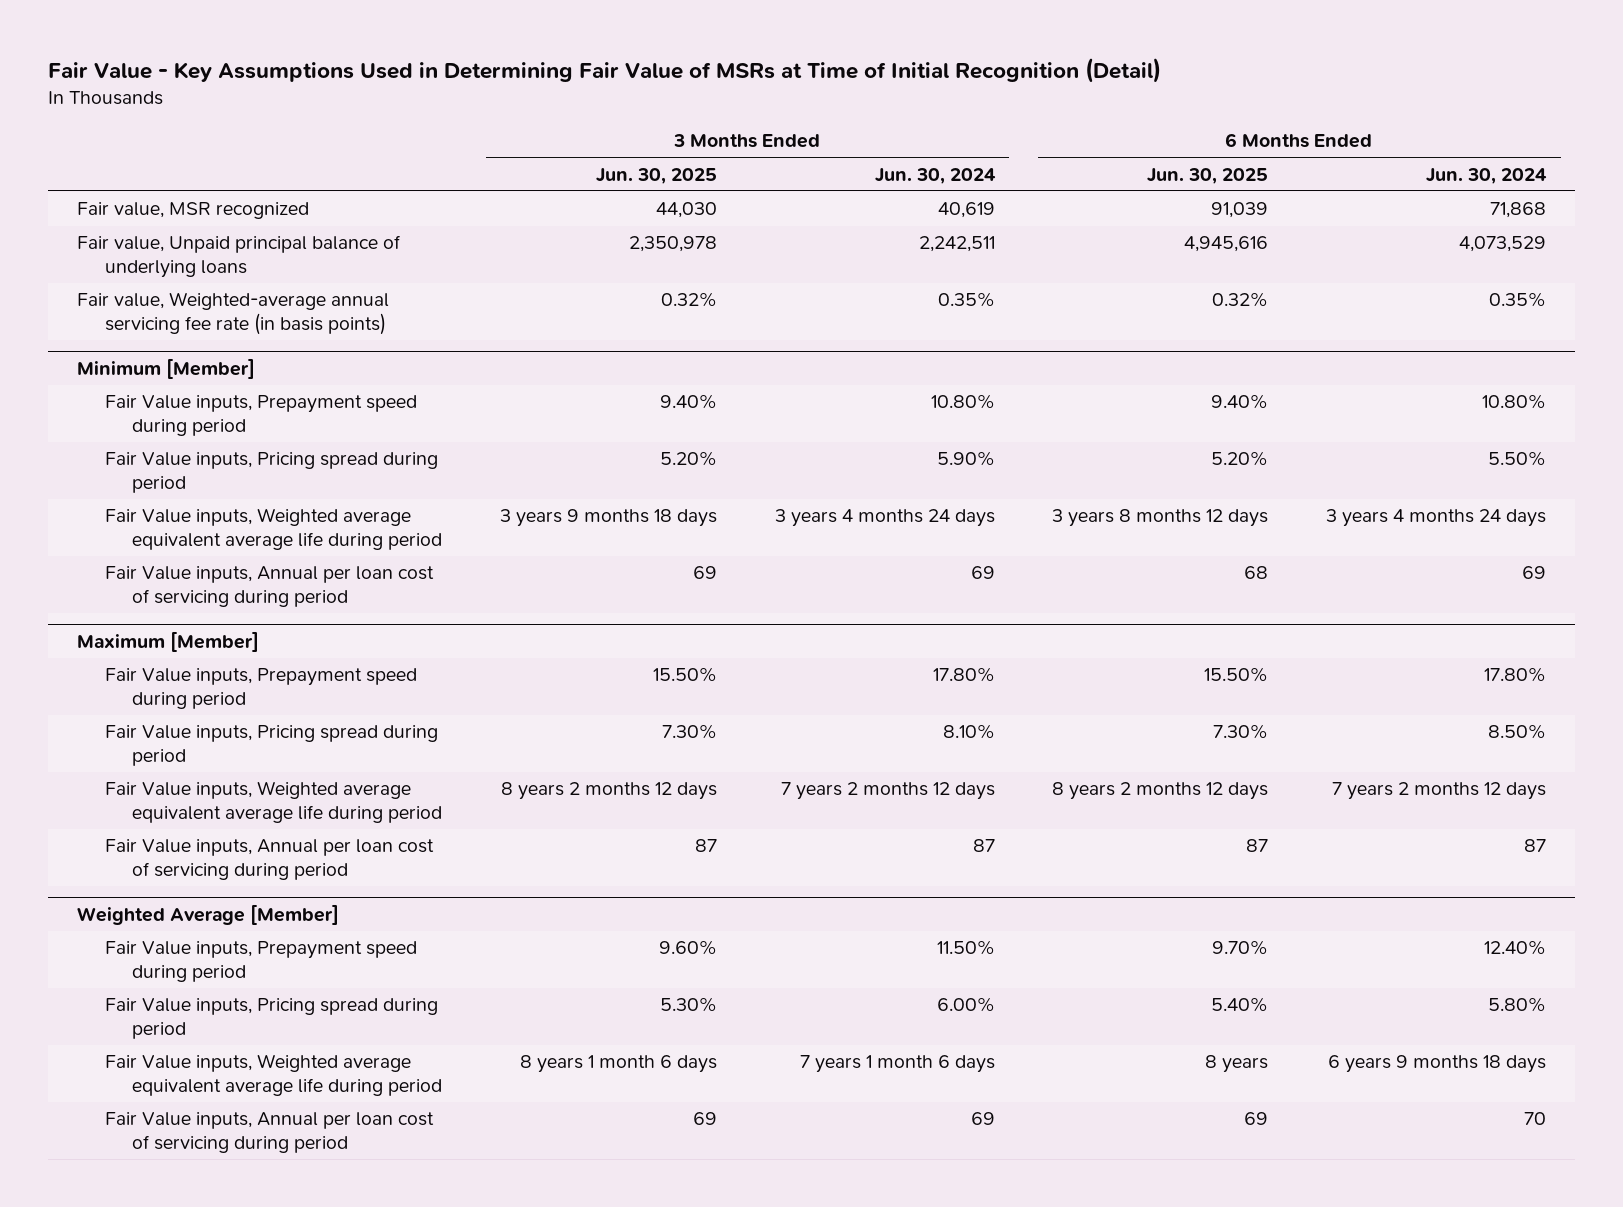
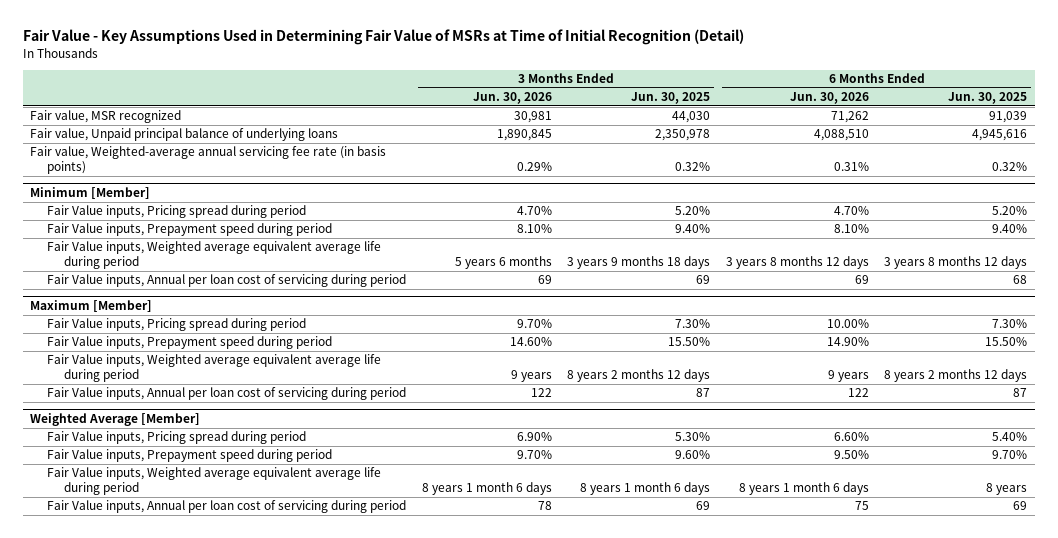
[874,167,996,184] Jun. 30, 2024 -> none
[1426,167,1548,184] Jun. 30, 2024 -> none
none -> [472,92,552,105] Jun. 30, 2026
none -> [789,92,869,105] Jun. 30, 2026
[104,395,417,436] Fair Value inputs, Prepayment speed during period -> [47,223,333,237] Fair Value inputs, Prepayment speed during period
[104,668,417,709] Fair Value inputs, Prepayment speed during period -> [47,336,333,350] Fair Value inputs, Prepayment speed during period
[104,941,417,982] Fair Value inputs, Prepayment speed during period -> [47,449,333,463] Fair Value inputs, Prepayment speed during period

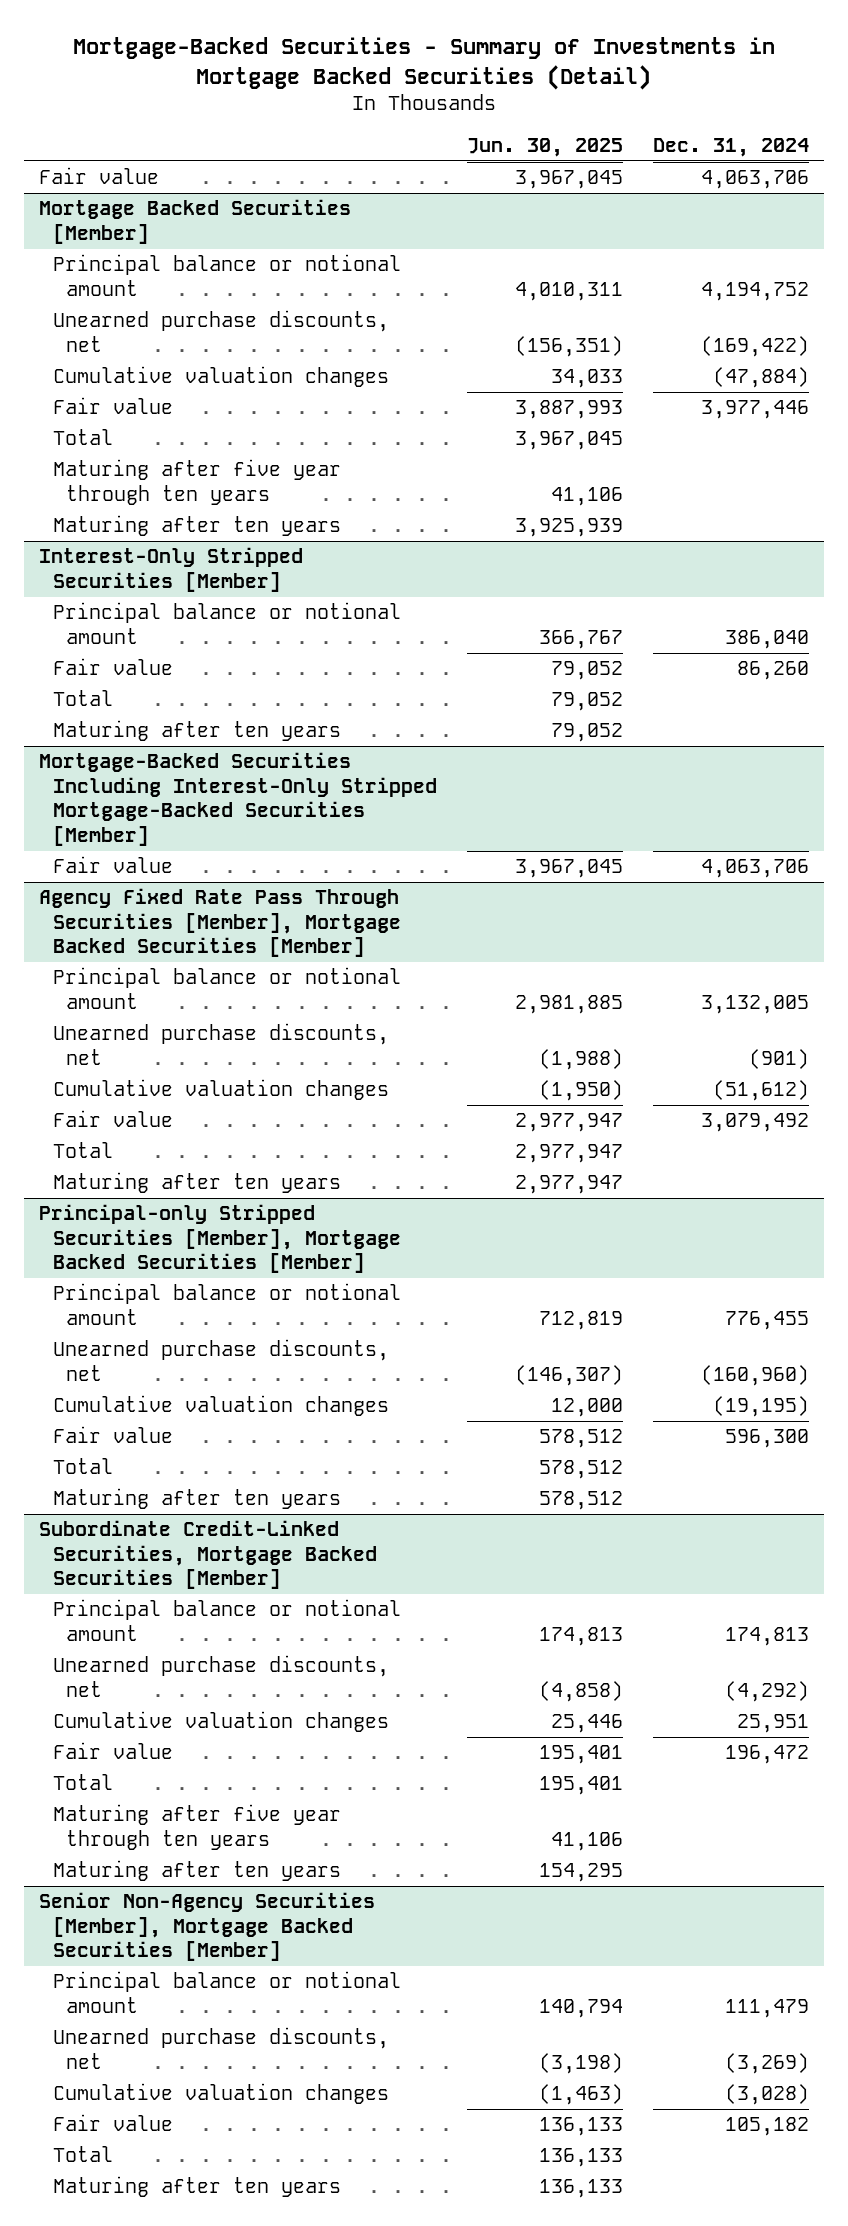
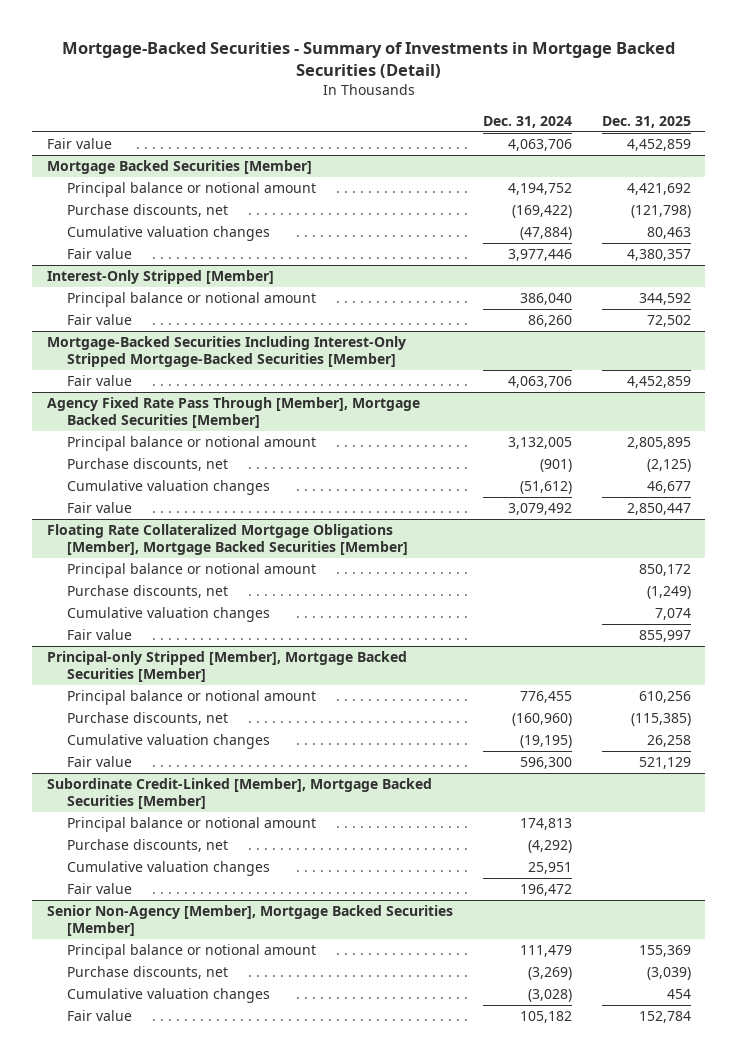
[466,137,623,157] Jun. 30, 2025 -> none
none -> [601,115,691,128] Dec. 31, 2025
[52,310,389,352] Unearned purchase discounts, net -> [66,204,228,218] Purchase discounts, net
[52,429,113,446] Total -> none
[52,459,341,505] Maturing after five year through ten years -> none
[52,515,341,537] Maturing after ten years -> none
[39,547,304,592] Interest-Only Stripped Securities [Member] -> [47,270,275,285] Interest-Only Stripped [Member]
[52,690,113,707] Total -> none
[52,720,341,742] Maturing after ten years -> none
[39,888,401,958] Agency Fixed Rate Pass Through Securities [Member], Mortgage Backed Securities [Member] -> [47,397,421,428] Agency Fixed Rate Pass Through [Member], Mortgage Backed Securities [Member]
[52,1023,389,1065] Unearned purchase discounts, net -> [66,458,228,472] Purchase discounts, net
[52,1142,113,1159] Total -> none
[52,1172,341,1194] Maturing after ten years -> none
none -> [47,524,408,555] Floating Rate Collateralized Mortgage Obligations [Member], Mortgage Backed Securities [Member]
none -> [66,563,316,579] Principal balance or notional amount
none -> [66,585,228,599] Purchase discounts, net
none -> [66,607,270,623] Cumulative valuation changes
none -> [66,629,132,641] Fair value
[39,1204,401,1274] Principal-only Stripped Securities [Member], Mortgage Backed Securities [Member] -> [47,651,408,682] Principal-only Stripped [Member], Mortgage Backed Securities [Member]
[52,1339,389,1381] Unearned purchase discounts, net -> [66,712,228,726] Purchase discounts, net
[52,1458,113,1475] Total -> none
[52,1488,341,1510] Maturing after ten years -> none
[39,1520,377,1590] Subordinate Credit-Linked Securities, Mortgage Backed Securities [Member] -> [47,778,433,809] Subordinate Credit-Linked [Member], Mortgage Backed Securities [Member]
[52,1655,389,1697] Unearned purchase discounts, net -> [66,839,228,853] Purchase discounts, net
[52,1774,113,1791] Total -> none
[52,1804,341,1850] Maturing after five year through ten years -> none
[52,1860,341,1882] Maturing after ten years -> none
[39,1892,376,1962] Senior Non-Agency Securities [Member], Mortgage Backed Securities [Member] -> [47,905,454,936] Senior Non-Agency [Member], Mortgage Backed Securities [Member]
[52,2027,389,2069] Unearned purchase discounts, net -> [66,966,228,980] Purchase discounts, net
[52,2146,113,2163] Total -> none
[52,2176,341,2198] Maturing after ten years -> none

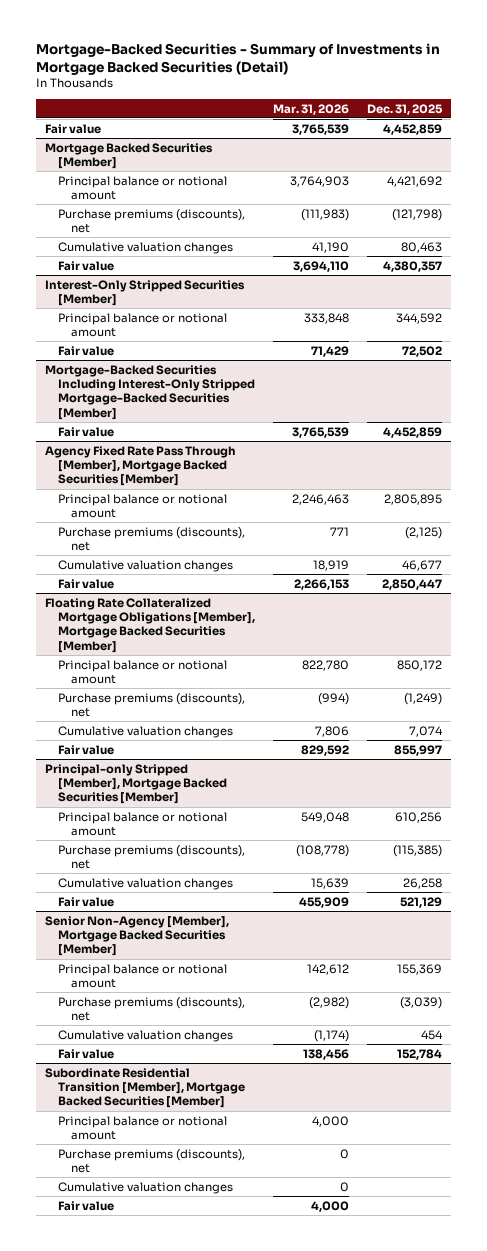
[482,115,572,128] Dec. 31, 2024 -> none
none -> [272,103,349,115] Mar. 31, 2026
[66,204,228,218] Purchase discounts, net -> [57,208,245,234] Purchase premiums (discounts), net
[47,270,275,285] Interest-Only Stripped [Member] -> [44,279,245,307] Interest-Only Stripped Securities [Member]
[66,458,228,472] Purchase discounts, net -> [57,526,245,552] Purchase premiums (discounts), net
[66,585,228,599] Purchase discounts, net -> [57,692,245,718] Purchase premiums (discounts), net
[66,712,228,726] Purchase discounts, net -> [57,844,245,870] Purchase premiums (discounts), net
[47,778,433,809] Subordinate Credit-Linked [Member], Mortgage Backed Securities [Member] -> none
[66,817,316,833] Principal balance or notional amount -> none
[66,839,228,853] Purchase discounts, net -> none
[66,861,270,877] Cumulative valuation changes -> none
[66,883,132,895] Fair value -> none
[66,966,228,980] Purchase discounts, net -> [57,996,245,1022] Purchase premiums (discounts), net
none -> [44,1067,245,1109] Subordinate Residential Transition [Member], Mortgage Backed Securities [Member]
none -> [57,1115,227,1141] Principal balance or notional amount
none -> [57,1148,245,1174] Purchase premiums (discounts), net
none -> [57,1181,233,1194] Cumulative valuation changes
none -> [57,1200,114,1211] Fair value

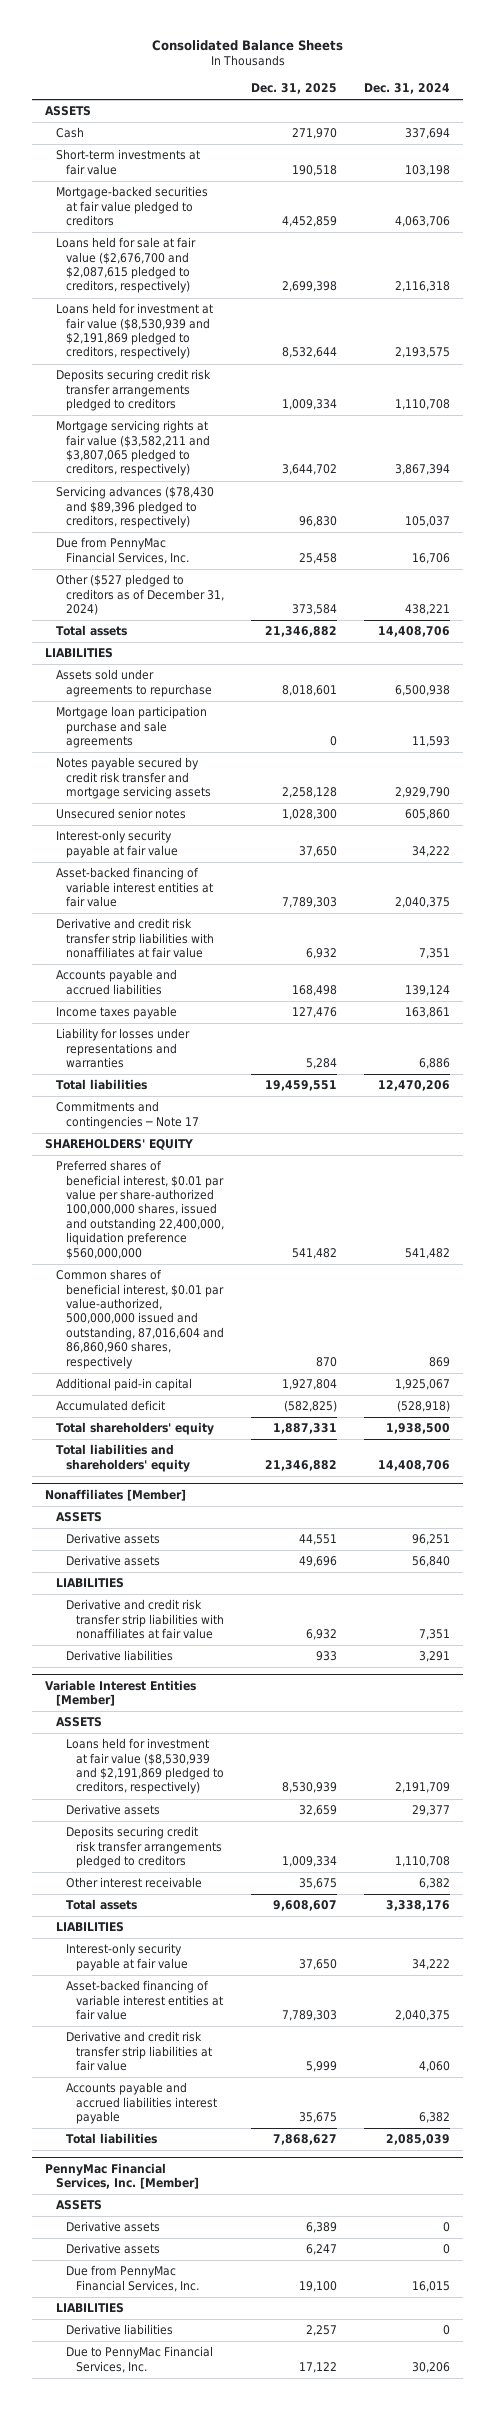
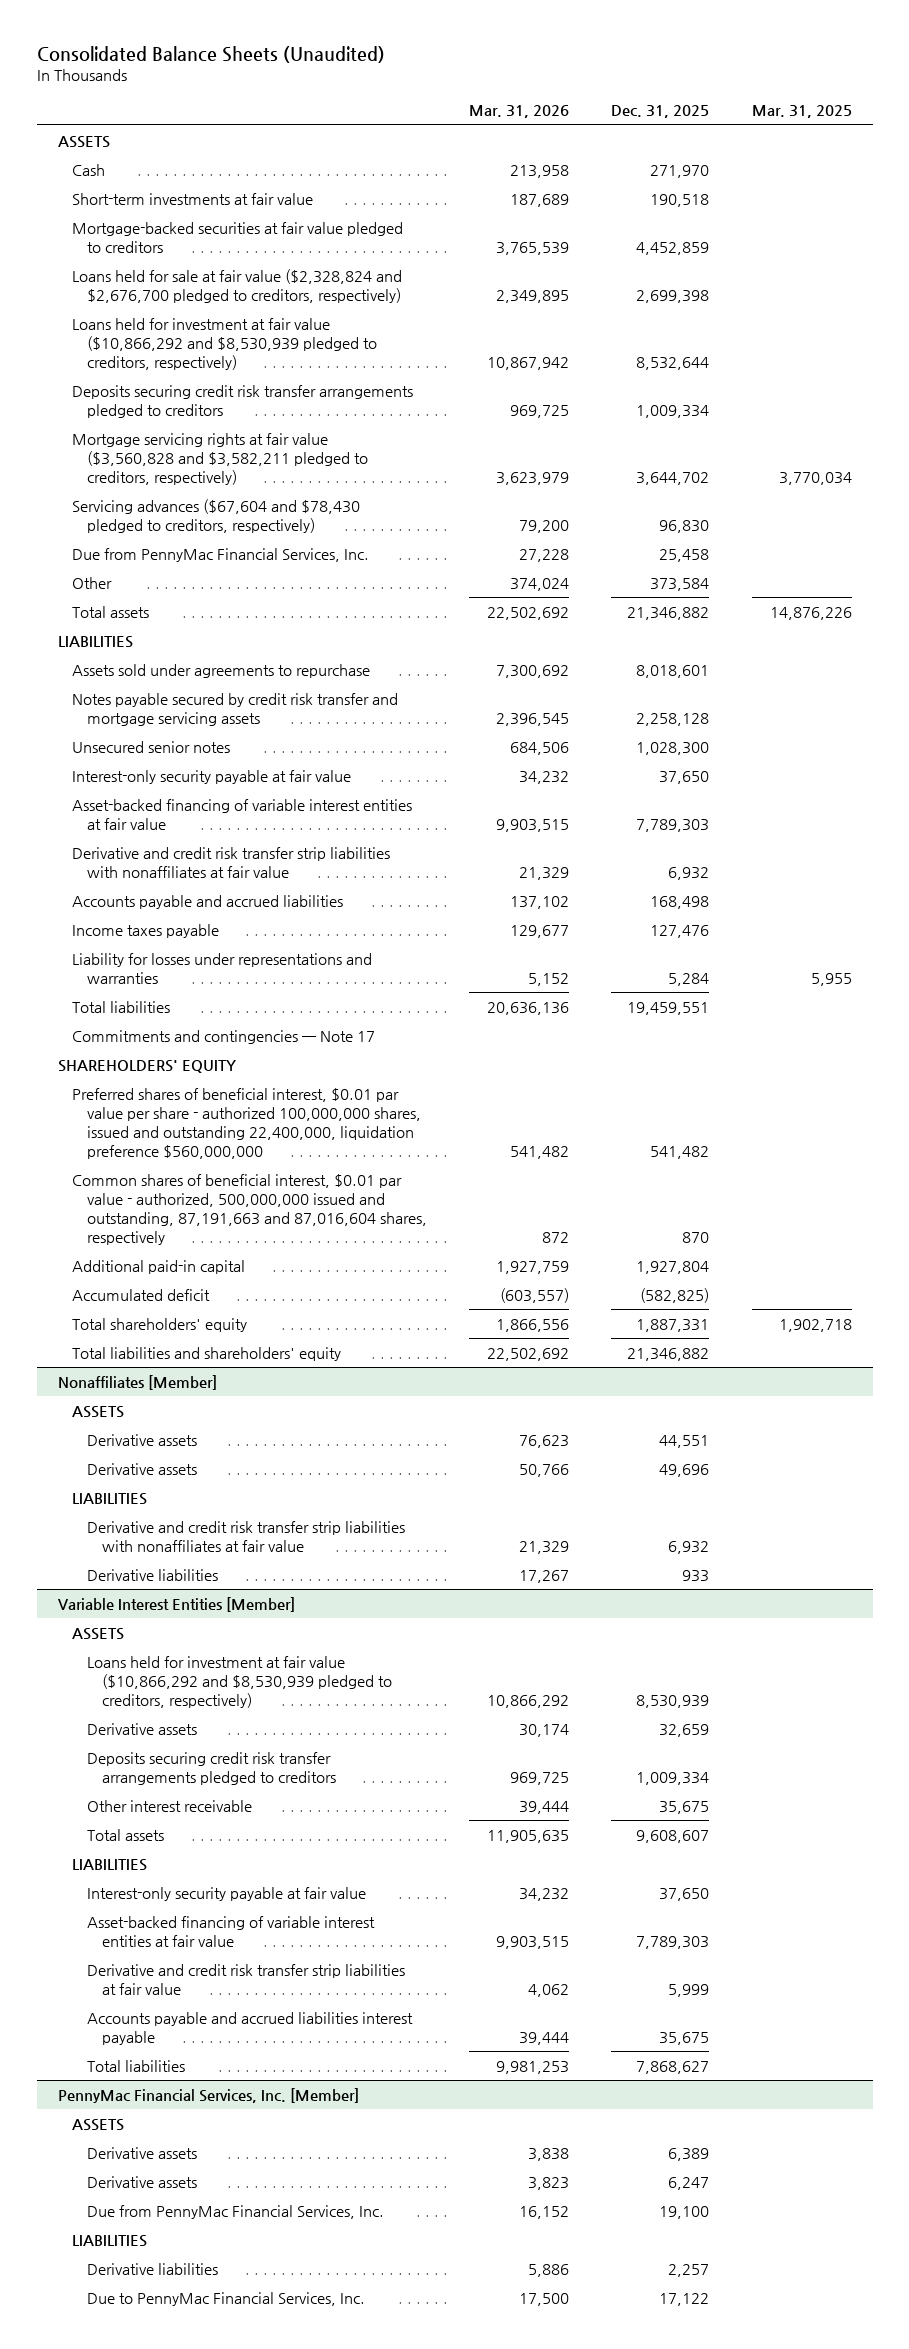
[151,39,343,51] Consolidated Balance Sheets -> [36,46,385,64] Consolidated Balance Sheets (Unaudited)
[363,83,450,95] Dec. 31, 2024 -> none
none -> [469,105,570,119] Mar. 31, 2026
none -> [751,105,852,119] Mar. 31, 2025
[55,237,196,294] Loans held for sale at fair value ($2,676,700 and $2,087,615 pledged to creditors, respectively) -> [72,268,403,303] Loans held for sale at fair value ($2,328,824 and $2,676,700 pledged to creditors, respectively)
[55,303,213,360] Loans held for investment at fair value ($8,530,939 and $2,191,869 pledged to creditors, respectively) -> [72,317,378,370] Loans held for investment at fair value ($10,866,292 and $8,530,939 pledged to creditors, respectively)
[55,420,211,477] Mortgage servicing rights at fair value ($3,582,211 and $3,807,065 pledged to creditors, respectively) -> [72,432,369,485] Mortgage servicing rights at fair value ($3,560,828 and $3,582,211 pledged to creditors, respectively)
[55,486,214,529] Servicing advances ($78,430 and $89,396 pledged to creditors, respectively) -> [72,498,361,533] Servicing advances ($67,604 and $78,430 pledged to creditors, respectively)
[55,574,225,616] Other ($527 pledged to creditors as of December 31, 2024) -> [72,576,113,589] Other
[55,706,207,749] Mortgage loan participation purchase and sale agreements -> none
[55,1160,225,1259] Preferred shares of beneficial interest, $0.01 par value per share-authorized 100,000,000 shares, issued and outstanding 22,400,000, liquidation preference $560,000,000 -> [72,1087,422,1159] Preferred shares of beneficial interest, $0.01 par value per share - authorized 100,000,000 shares, issued and outstanding 22,400,000, liquidation preference $560,000,000
[55,1269,225,1369] Common shares of beneficial interest, $0.01 par value-authorized, 500,000,000 issued and outstanding, 87,016,604 and 86,860,960 shares, respectively -> [72,1173,428,1245] Common shares of beneficial interest, $0.01 par value - authorized, 500,000,000 issued and outstanding, 87,191,663 and 87,016,604 shares, respectively
[66,1738,225,1795] Loans held for investment at fair value ($8,530,939 and $2,191,869 pledged to creditors, respectively) -> [87,1655,393,1708] Loans held for investment at fair value ($10,866,292 and $8,530,939 pledged to creditors, respectively)

